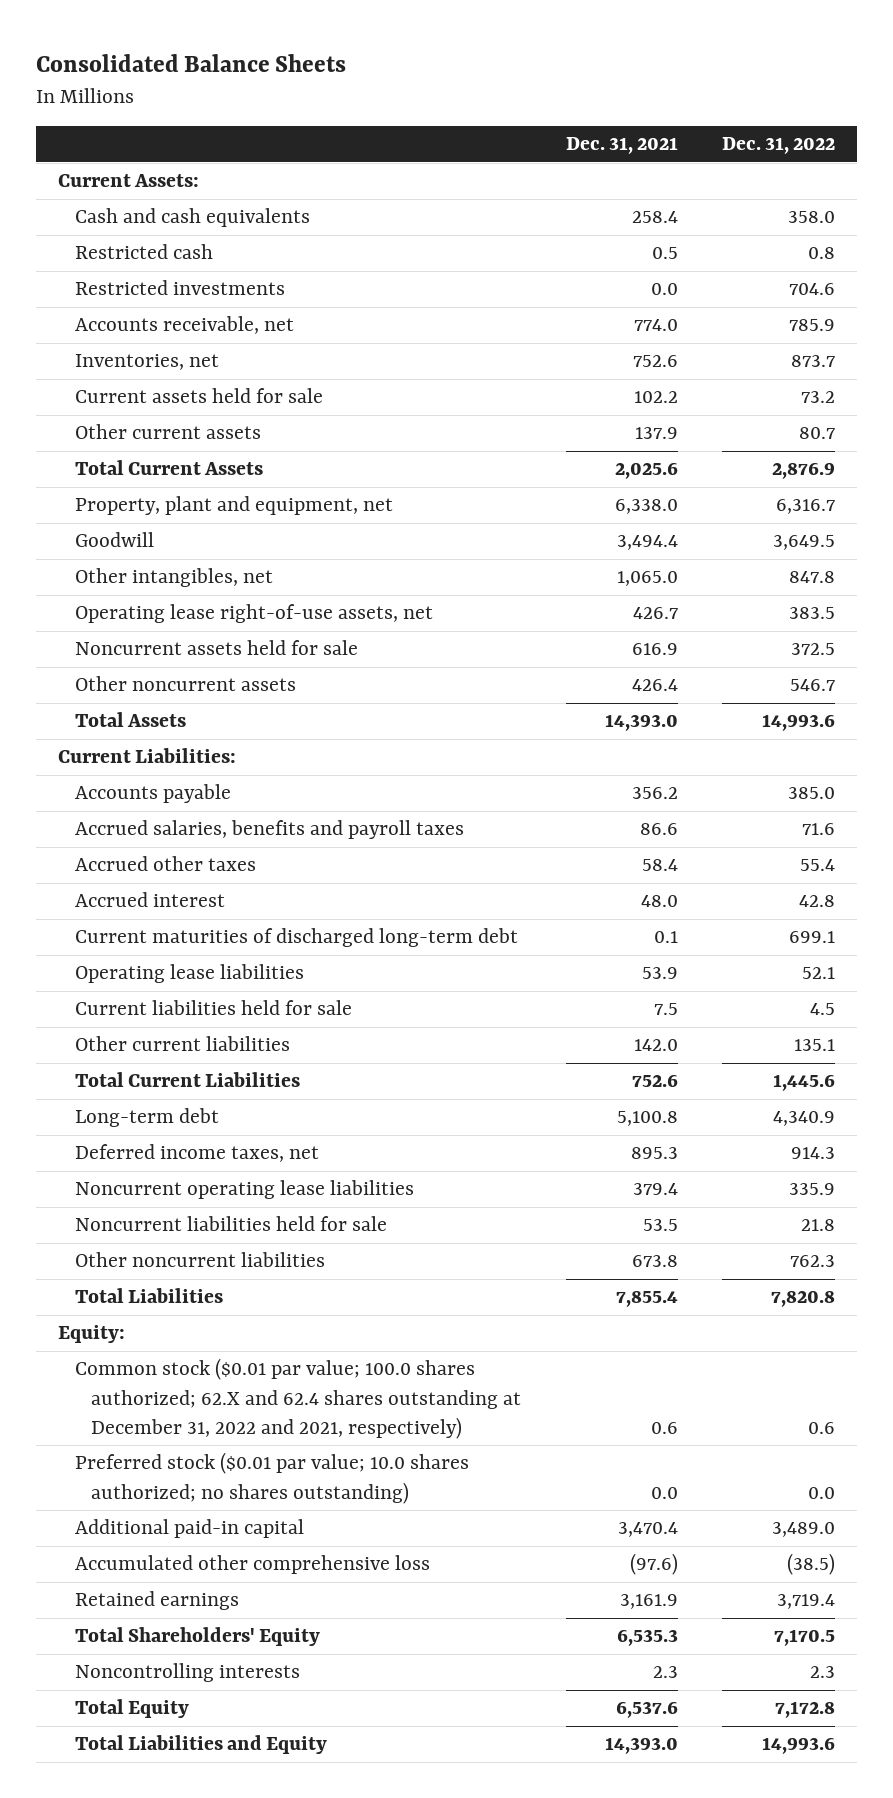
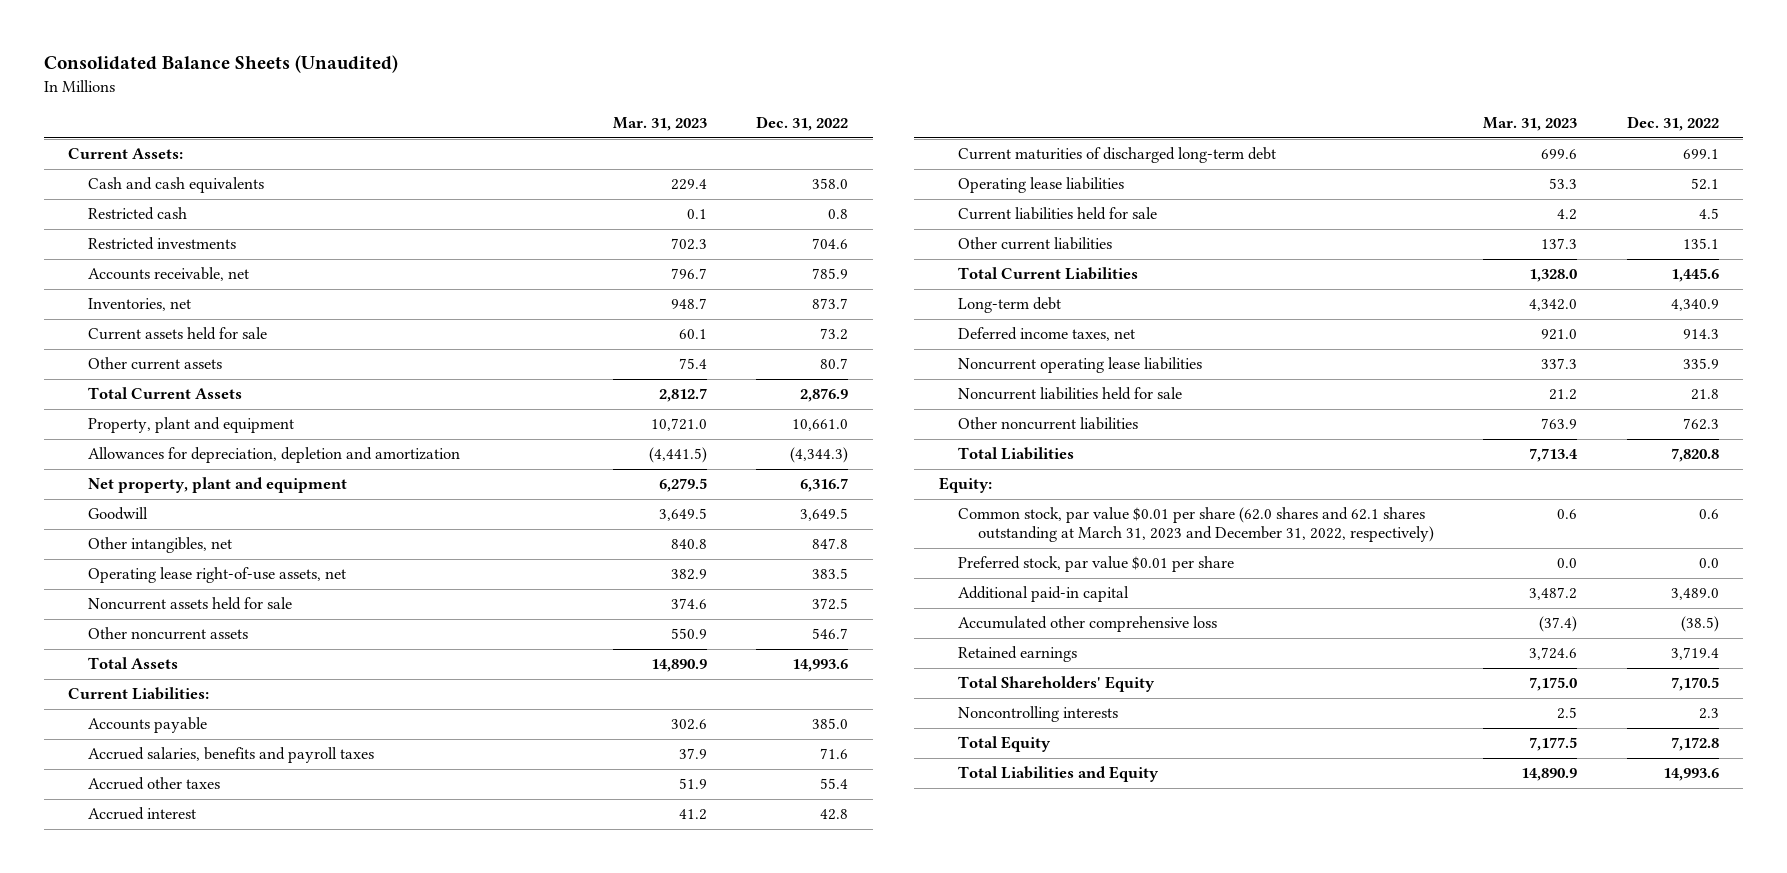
[36,53,347,72] Consolidated Balance Sheets -> [43,55,398,74] Consolidated Balance Sheets (Unaudited)
[565,137,678,155] Dec. 31, 2021 -> none
none -> [613,117,708,132] Mar. 31, 2023
none -> [88,417,295,434] Property, plant and equipment
none -> [88,447,461,464] Allowances for depreciation, depletion and amortization
[74,496,393,516] Property, plant and equipment, net -> [88,477,348,494] Net property, plant and equipment
[74,1358,522,1439] Common stock ($0.01 par value; 100.0 shares authorized; 62.X and 62.4 shares outstanding at December 31, 2022 and 2021, respectively) -> [958,507,1435,543] Common stock, par value $0.01 per share (62.0 shares and 62.1 shares outstanding at March 31, 2023 and December 31, 2022, respectively)
[74,1452,469,1504] Preferred stock ($0.01 par value; 10.0 shares authorized; no shares outstanding) -> [958,556,1235,573] Preferred stock, par value $0.01 per share

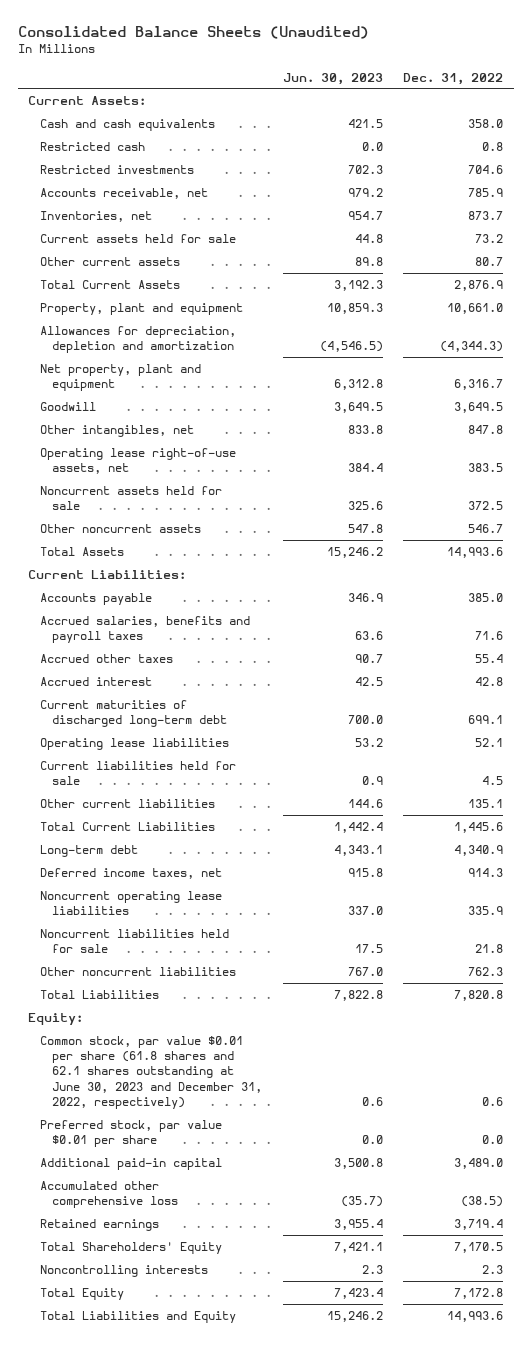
[613,117,708,132] Mar. 31, 2023 -> none
none -> [282,72,383,85] Jun. 30, 2023
[958,507,1435,543] Common stock, par value $0.01 per share (62.0 shares and 62.1 shares outstanding at March 31, 2023 and December 31, 2022, respectively) -> [40,1036,263,1109] Common stock, par value $0.01 per share (61.8 shares and 62.1 shares outstanding at June 30, 2023 and December 31, 2022, respectively)

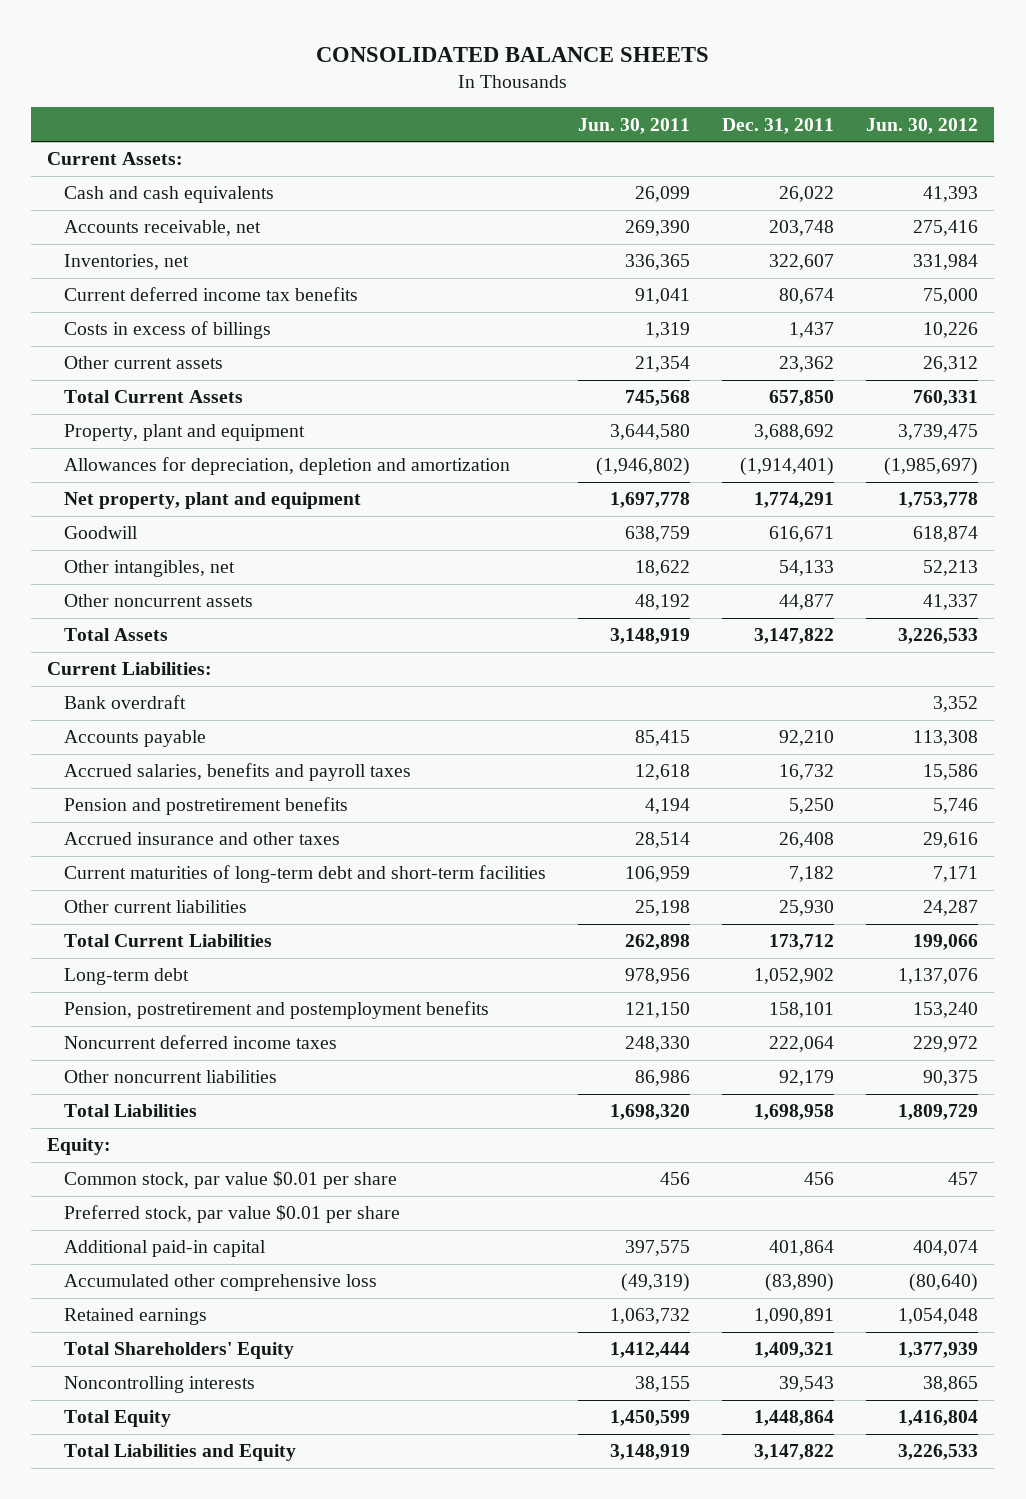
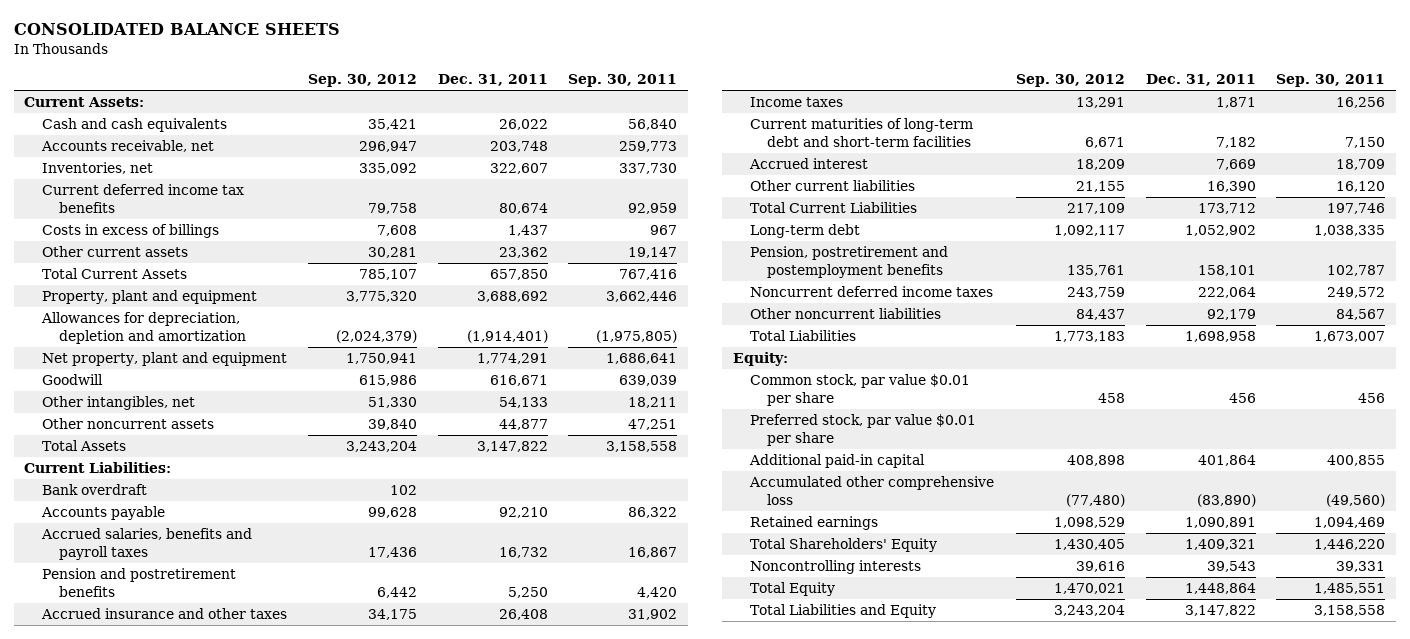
[578,117,691,134] Jun. 30, 2011 -> none
[866,117,979,134] Jun. 30, 2012 -> none
none -> [307,74,417,88] Sep. 30, 2012
none -> [568,74,678,88] Sep. 30, 2011
none -> [749,97,843,108] Income taxes
none -> [748,158,868,170] Accrued interest
[779,900,835,917] 25,930 -> [1206,181,1256,193] 16,390

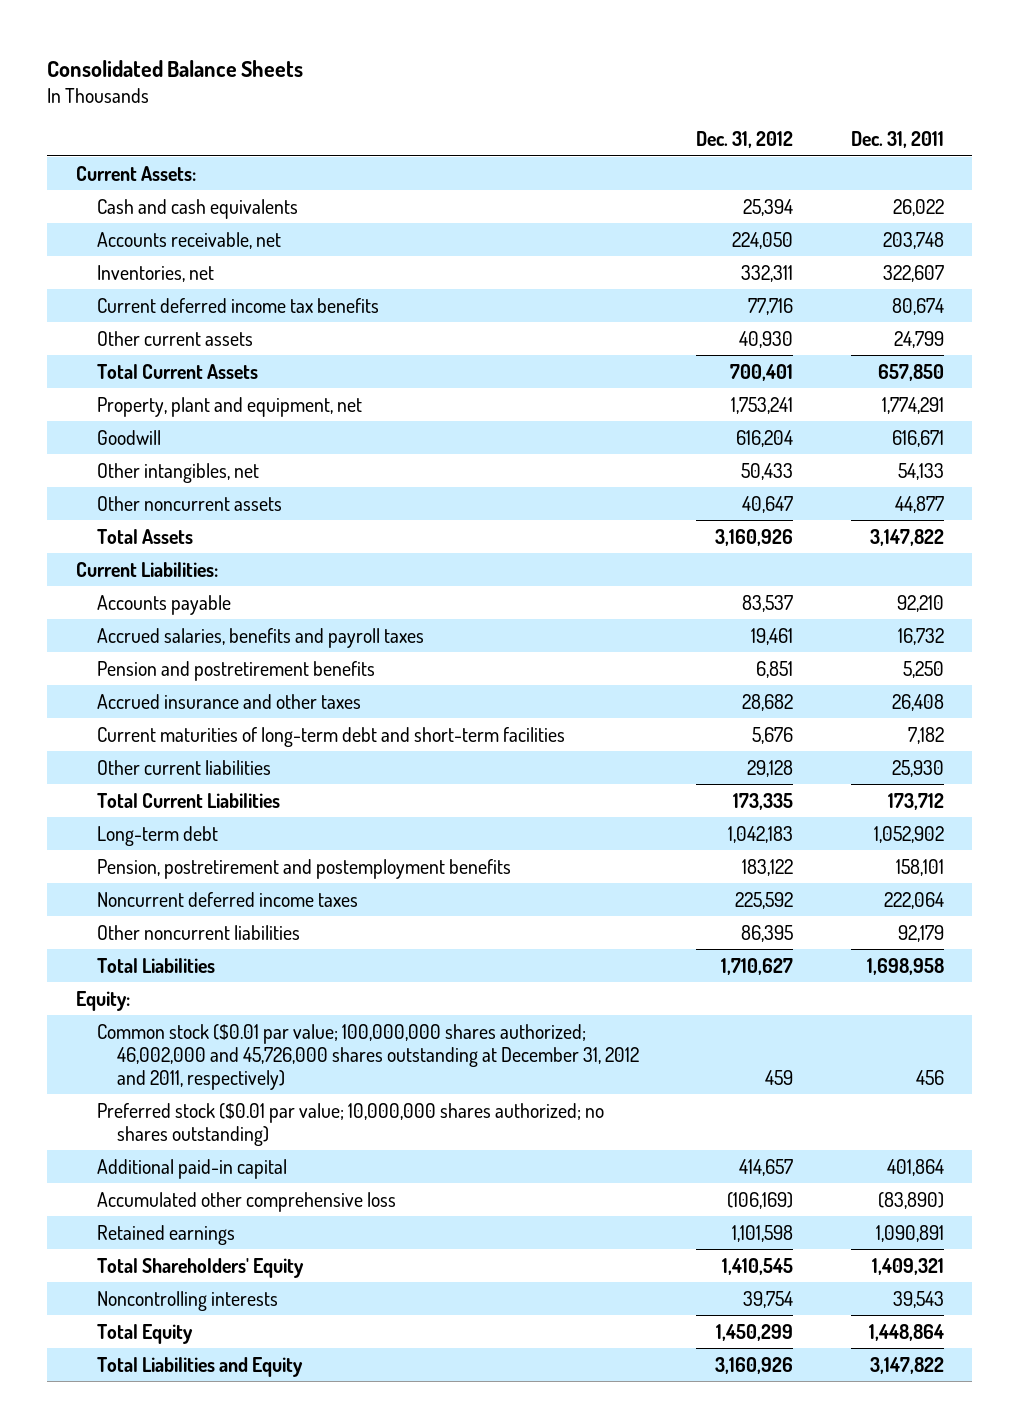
[14,23,341,36] CONSOLIDATED BALANCE SHEETS -> [47,60,304,78] Consolidated Balance Sheets
[307,74,417,88] Sep. 30, 2012 -> none
[568,74,678,88] Sep. 30, 2011 -> none
none -> [696,131,794,149] Dec. 31, 2012
[41,224,219,239] Costs in excess of billings -> none
[498,247,548,259] 23,362 -> [893,330,944,348] 24,799
[41,290,257,305] Property, plant and equipment -> none
[40,312,247,344] Allowances for depreciation, depletion and amortization -> none
[41,352,287,367] Net property, plant and equipment -> [96,396,362,417] Property, plant and equipment, net
[41,484,147,496] Bank overdraft -> none
[749,97,843,108] Income taxes -> none
[748,158,868,170] Accrued interest -> none
[1206,181,1256,193] 16,390 -> [891,759,944,777] 25,930
[749,374,970,406] Common stock, par value $0.01 per share -> [96,1023,639,1090] Common stock ($0.01 par value; 100,000,000 shares authorized; 46,002,000 and 45,726,000 shares outstanding at December 31, 2012 and 2011, respectively)
[749,414,976,446] Preferred stock, par value $0.01 per share -> [96,1102,604,1146] Preferred stock ($0.01 par value; 10,000,000 shares authorized; no shares outstanding)

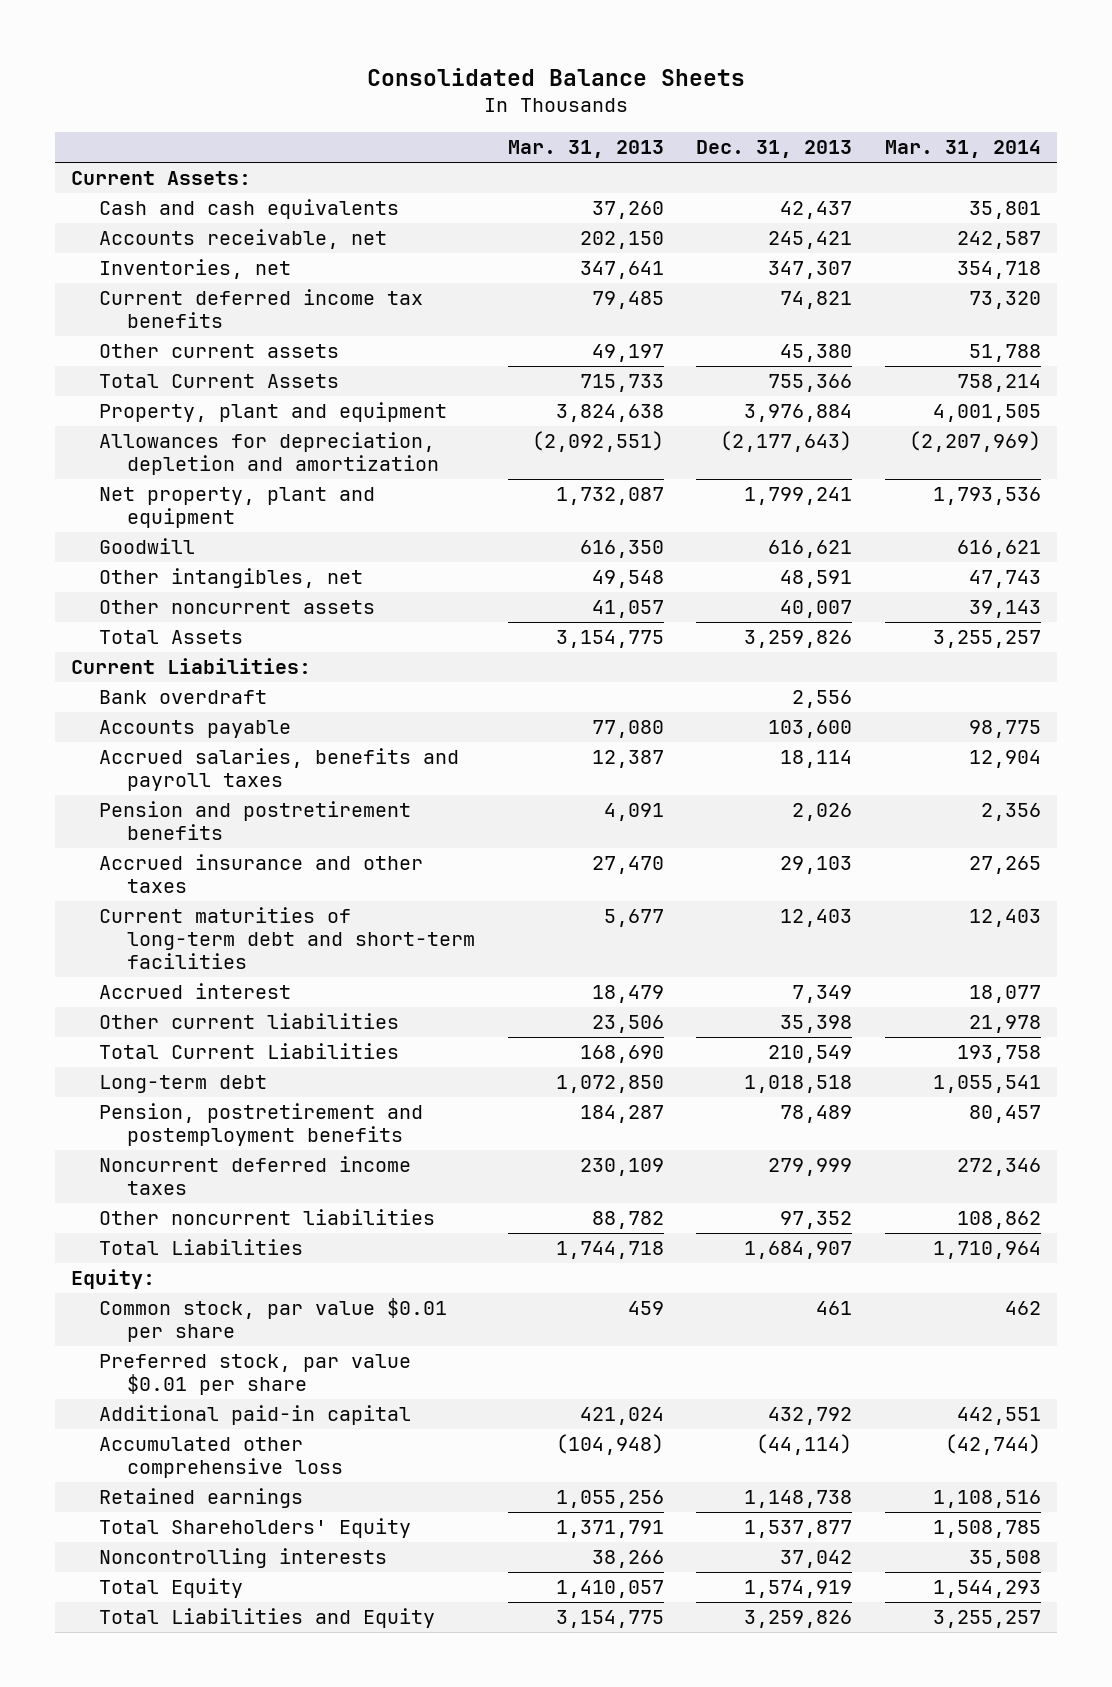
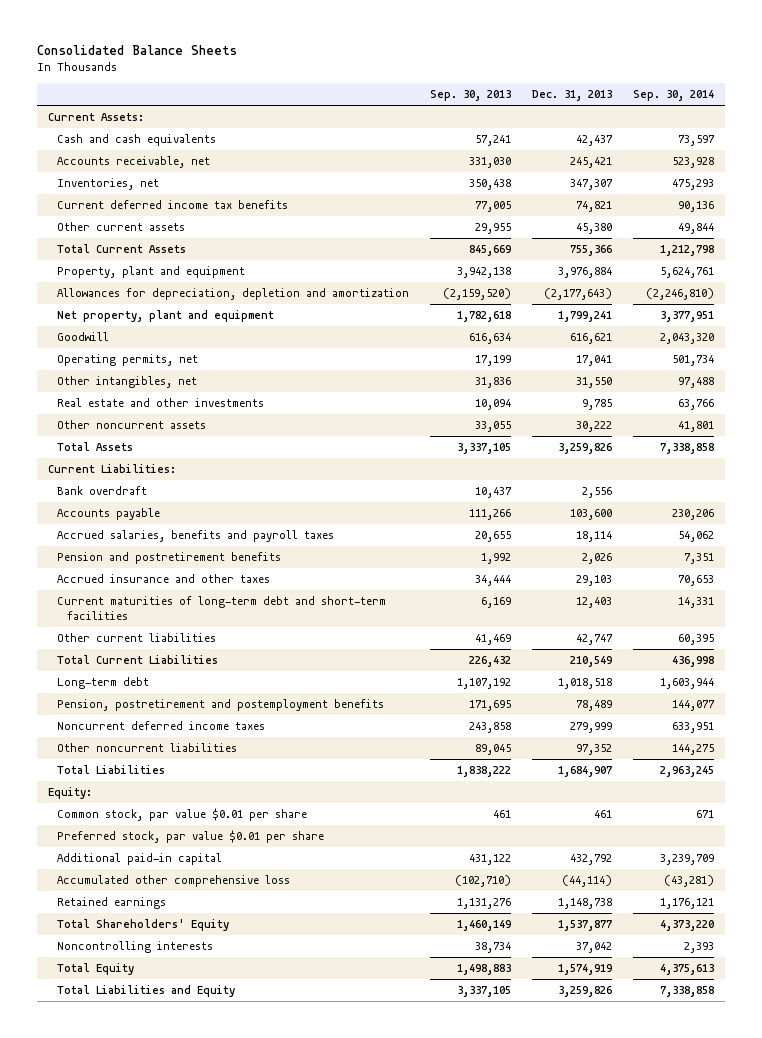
[507,140,664,159] Mar. 31, 2013 -> none
[884,140,1041,159] Mar. 31, 2014 -> none
none -> [430,90,512,102] Sep. 30, 2013
none -> [633,90,715,102] Sep. 30, 2014
none -> [57,354,199,367] Operating permits, net
[780,570,853,589] 48,591 -> [576,377,613,389] 31,550
none -> [57,398,265,408] Real estate and other investments
[780,600,853,619] 40,007 -> [576,421,613,433] 30,222
[99,983,292,1000] Accrued interest -> none
[780,1015,853,1034] 35,398 -> [576,634,614,646] 42,747

